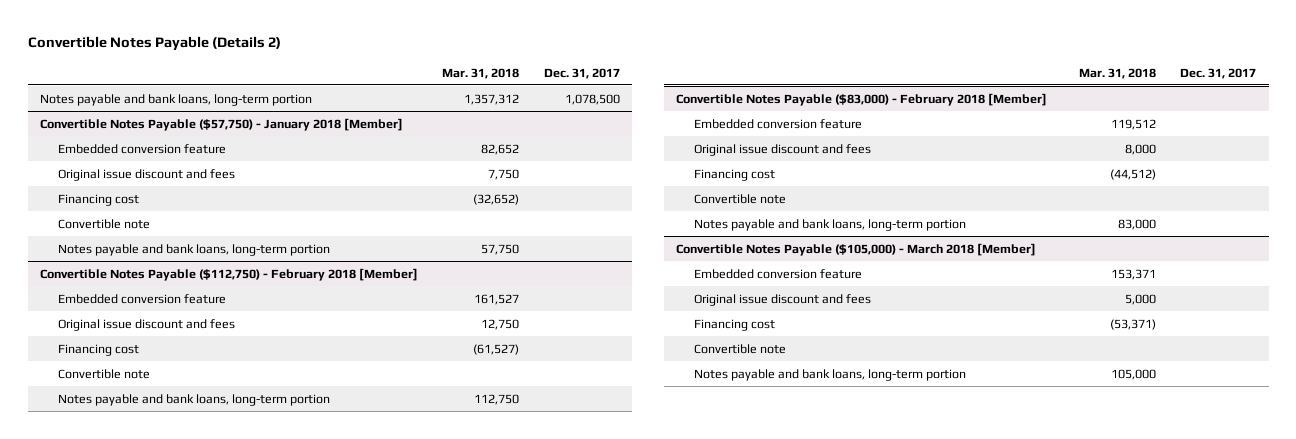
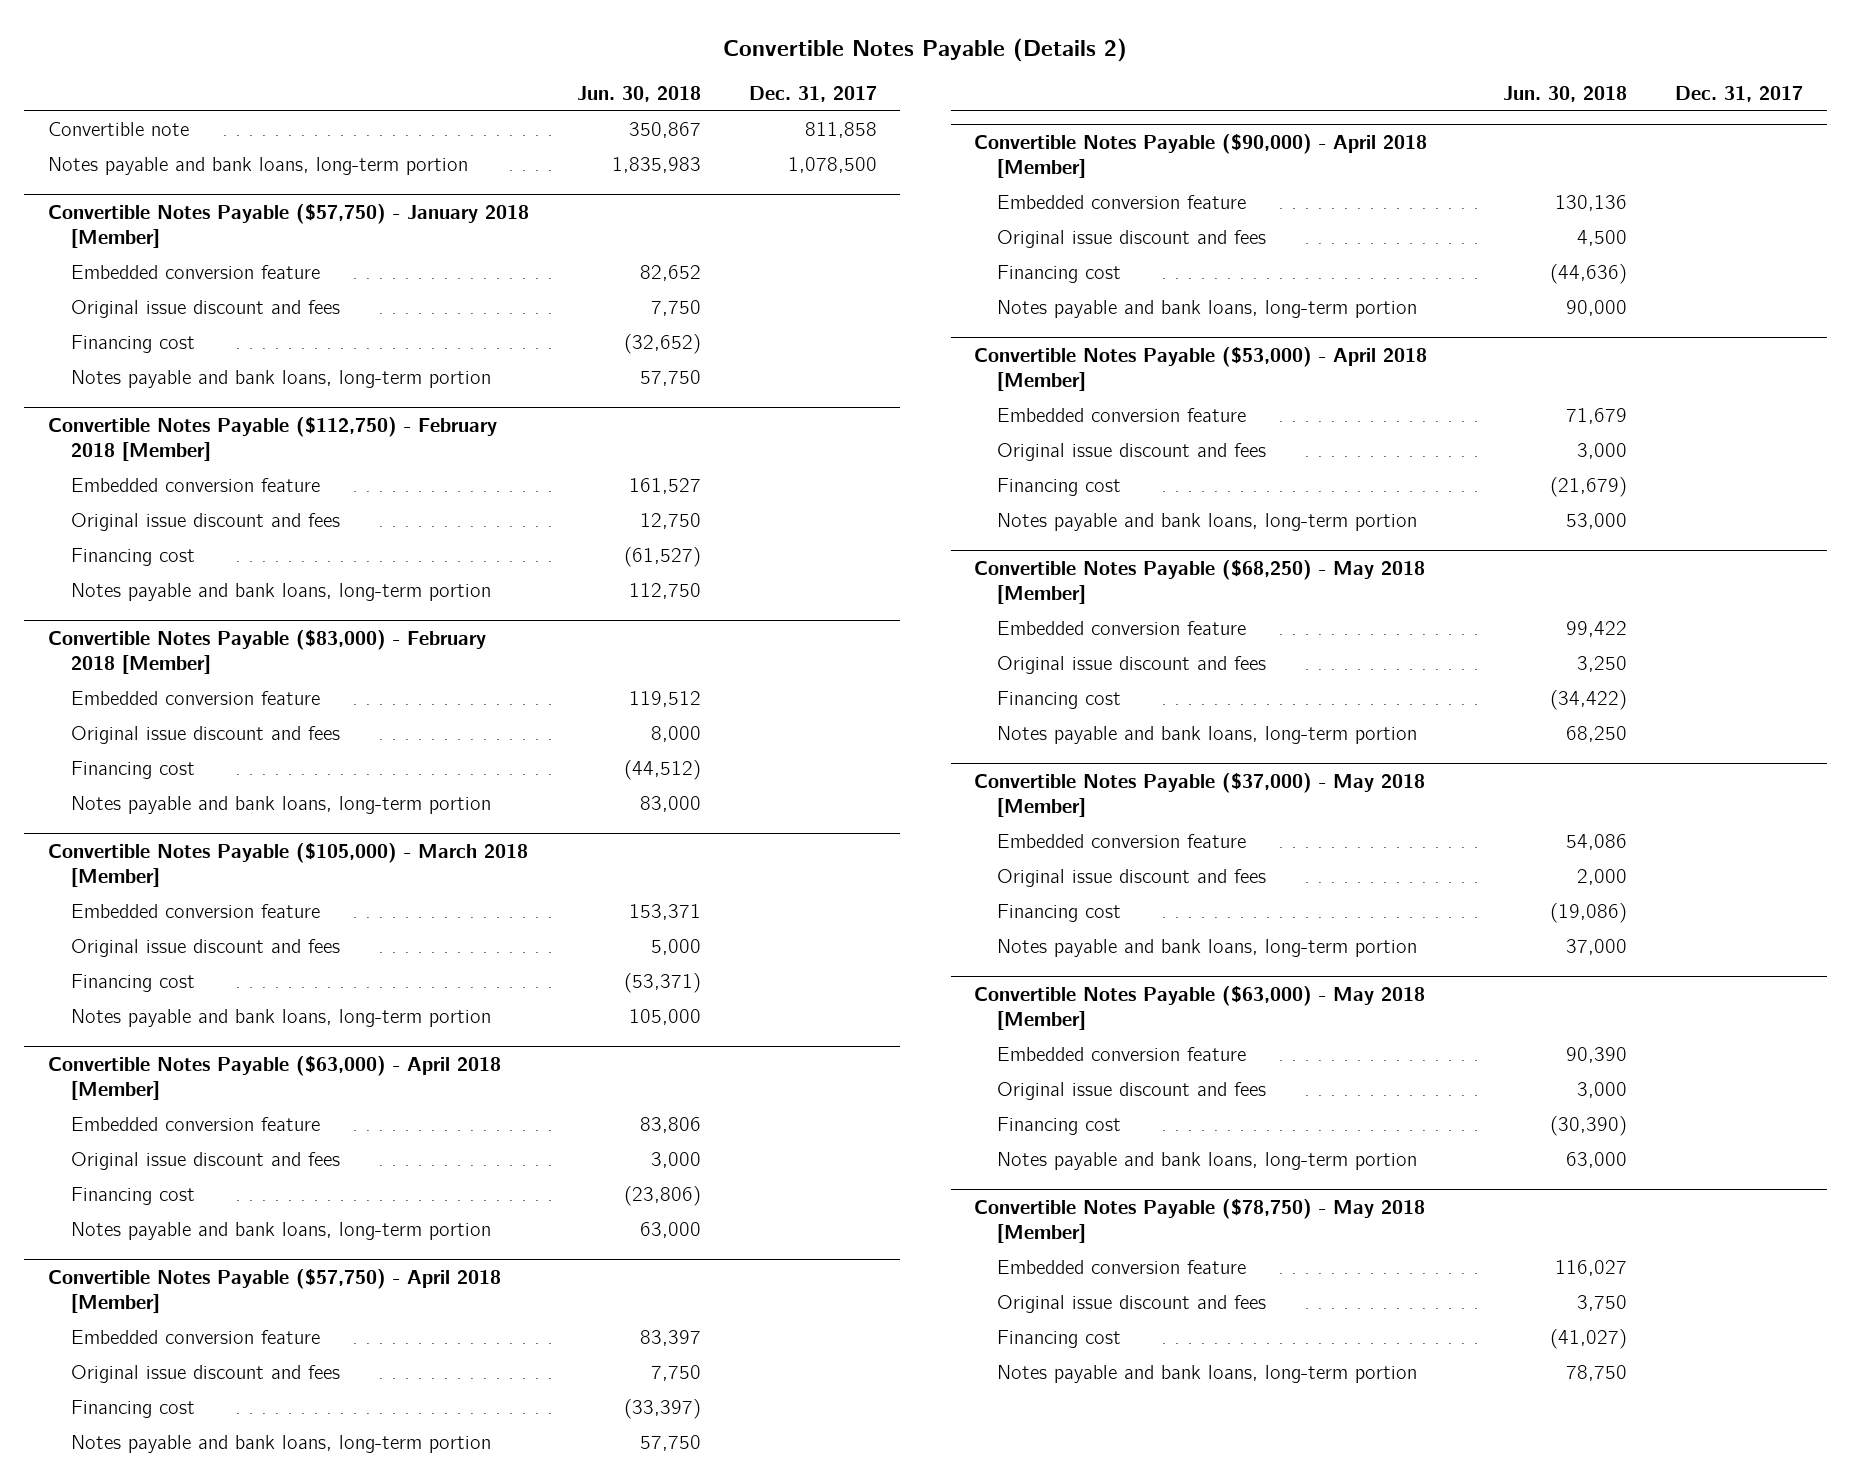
[442,67,520,79] Mar. 31, 2018 -> none
none -> [576,85,701,102] Jun. 30, 2018
none -> [48,122,190,137] Convertible note
[57,218,150,229] Convertible note -> none
[57,368,150,379] Convertible note -> none
[693,193,786,204] Convertible note -> none
[693,343,786,354] Convertible note -> none
none -> [48,1055,502,1101] Convertible Notes Payable ($63,000) - April 2018 [Member]
none -> [70,1117,320,1132] Embedded conversion feature
none -> [70,1152,340,1171] Original issue discount and fees
none -> [70,1187,195,1206] Financing cost
none -> [70,1222,491,1241] Notes payable and bank loans, long-term portion
none -> [48,1268,502,1314] Convertible Notes Payable ($57,750) - April 2018 [Member]
none -> [70,1330,320,1345] Embedded conversion feature
none -> [70,1365,340,1384] Original issue discount and fees
none -> [70,1400,195,1419] Financing cost
none -> [70,1435,491,1454] Notes payable and bank loans, long-term portion
none -> [974,133,1428,179] Convertible Notes Payable ($90,000) - April 2018 [Member]
none -> [996,195,1246,210] Embedded conversion feature
none -> [996,230,1266,249] Original issue discount and fees
none -> [996,265,1121,284] Financing cost
none -> [996,300,1417,319] Notes payable and bank loans, long-term portion
none -> [974,346,1428,392] Convertible Notes Payable ($53,000) - April 2018 [Member]
none -> [996,408,1246,423] Embedded conversion feature
none -> [996,443,1266,462] Original issue discount and fees
none -> [996,478,1121,497] Financing cost
none -> [996,513,1417,532] Notes payable and bank loans, long-term portion
none -> [974,559,1426,605] Convertible Notes Payable ($68,250) - May 2018 [Member]
none -> [996,621,1246,636] Embedded conversion feature
none -> [996,656,1266,675] Original issue discount and fees
none -> [996,691,1121,710] Financing cost
none -> [996,726,1417,745] Notes payable and bank loans, long-term portion
none -> [974,772,1426,818] Convertible Notes Payable ($37,000) - May 2018 [Member]
none -> [996,834,1246,849] Embedded conversion feature
none -> [996,869,1266,888] Original issue discount and fees
none -> [996,904,1121,923] Financing cost
none -> [996,939,1417,958] Notes payable and bank loans, long-term portion
none -> [974,985,1426,1031] Convertible Notes Payable ($63,000) - May 2018 [Member]
none -> [996,1047,1246,1062] Embedded conversion feature
none -> [996,1082,1266,1101] Original issue discount and fees
none -> [996,1117,1121,1136] Financing cost
none -> [996,1152,1417,1171] Notes payable and bank loans, long-term portion
none -> [974,1198,1426,1244] Convertible Notes Payable ($78,750) - May 2018 [Member]
none -> [996,1260,1246,1275] Embedded conversion feature
none -> [996,1295,1266,1314] Original issue discount and fees
none -> [996,1330,1121,1349] Financing cost
none -> [996,1365,1417,1384] Notes payable and bank loans, long-term portion

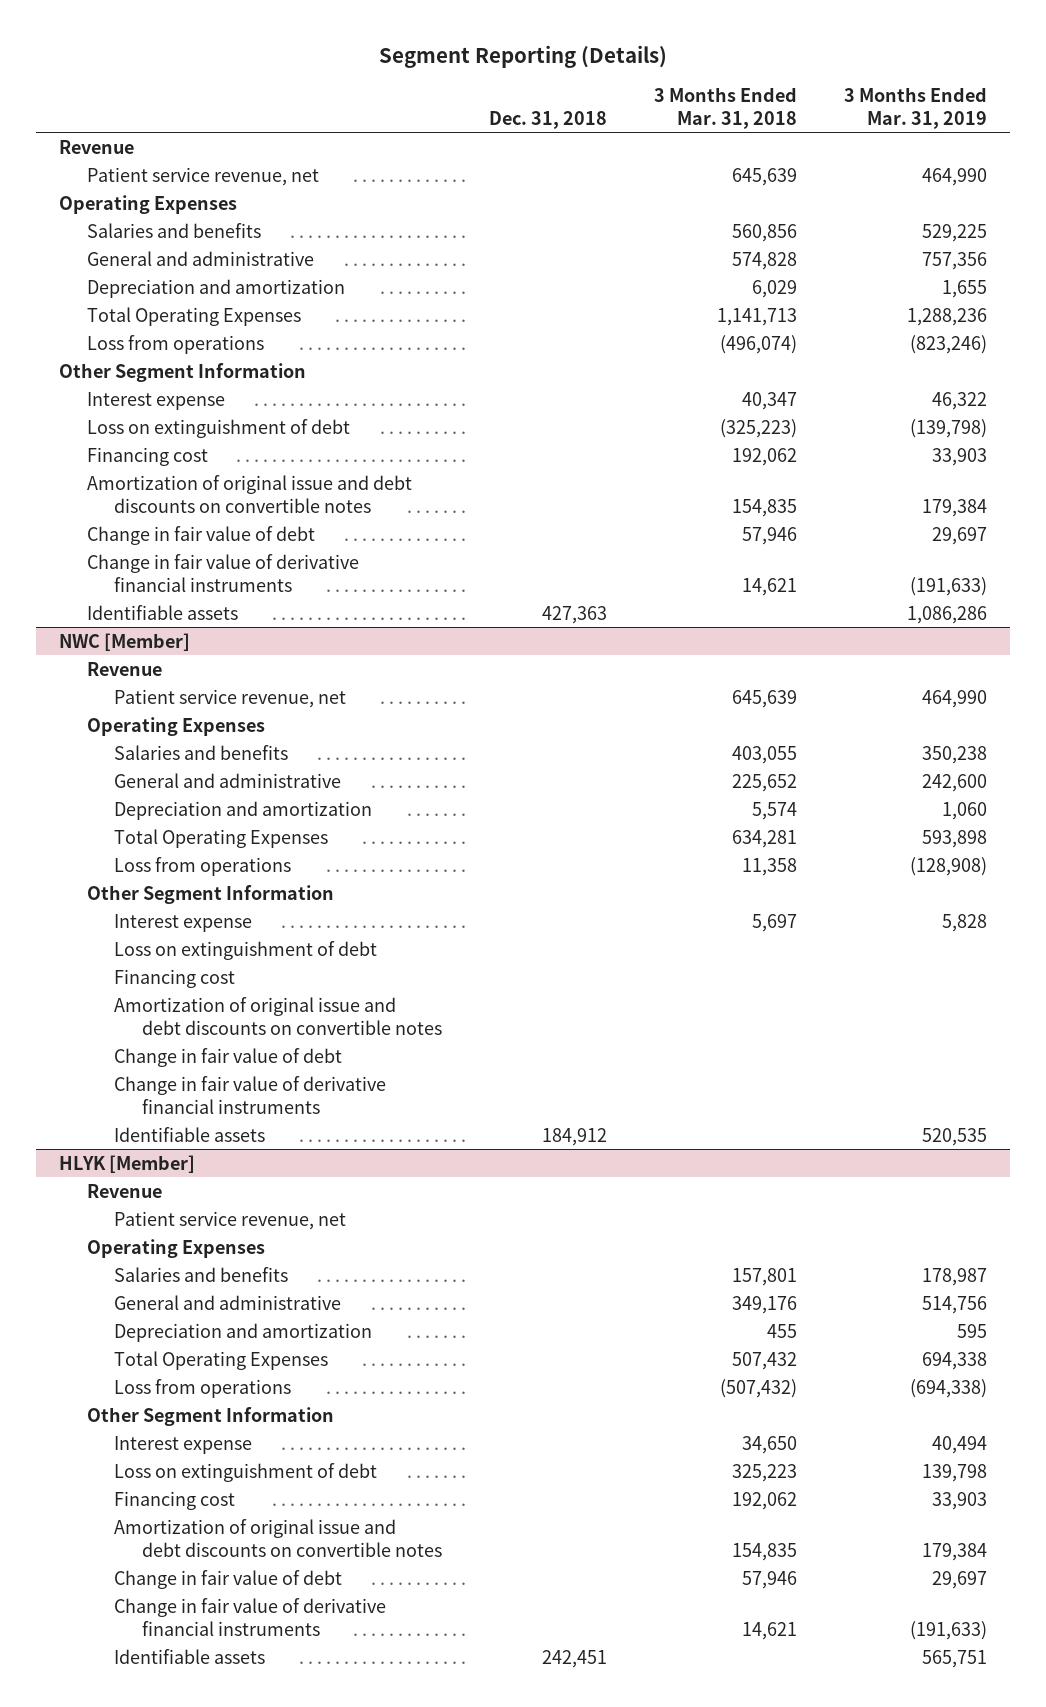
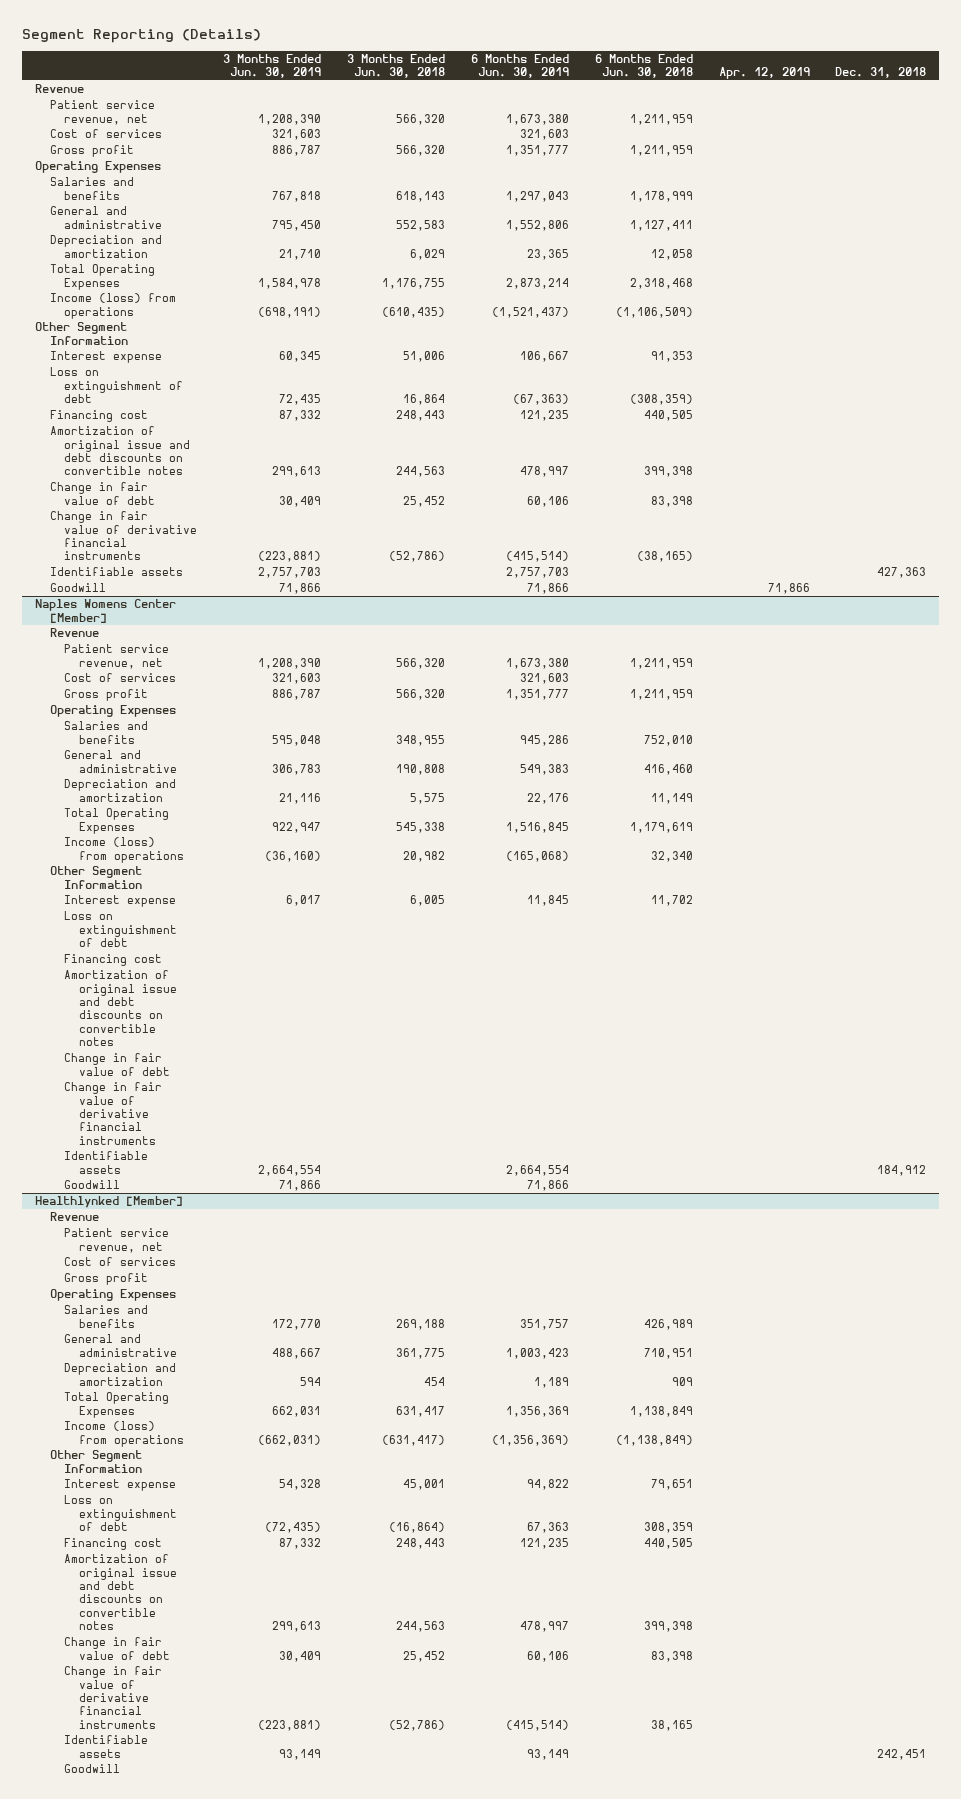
[653,86,797,129] 3 Months Ended Mar. 31, 2018 -> none
[843,86,987,129] 3 Months Ended Mar. 31, 2019 -> none
none -> [223,53,322,79] 3 Months Ended Jun. 30, 2019
none -> [346,53,445,79] 3 Months Ended Jun. 30, 2018
none -> [470,53,569,79] 6 Months Ended Jun. 30, 2019
none -> [594,53,693,79] 6 Months Ended Jun. 30, 2018
none -> [718,67,810,80] Apr. 12, 2019
none -> [49,129,162,139] Cost of services
none -> [49,145,134,158] Gross profit
[86,334,264,354] Loss from operations -> [49,293,176,319] Income (loss) from operations
none -> [49,583,106,593] Goodwill
[59,632,191,651] NWC [Member] -> [35,599,177,623] Naples Womens Center [Member]
none -> [64,673,177,683] Cost of services
none -> [64,689,149,702] Gross profit
[114,856,292,876] Loss from operations -> [64,837,184,863] Income (loss) from operations
none -> [64,1180,121,1190] Goodwill
[59,1154,196,1173] HLYK [Member] -> [35,1196,184,1209] Healthlynked [Member]
none -> [64,1257,177,1267] Cost of services
none -> [64,1273,149,1286] Gross profit
[114,1378,292,1398] Loss from operations -> [64,1421,184,1447] Income (loss) from operations
none -> [64,1764,121,1774] Goodwill

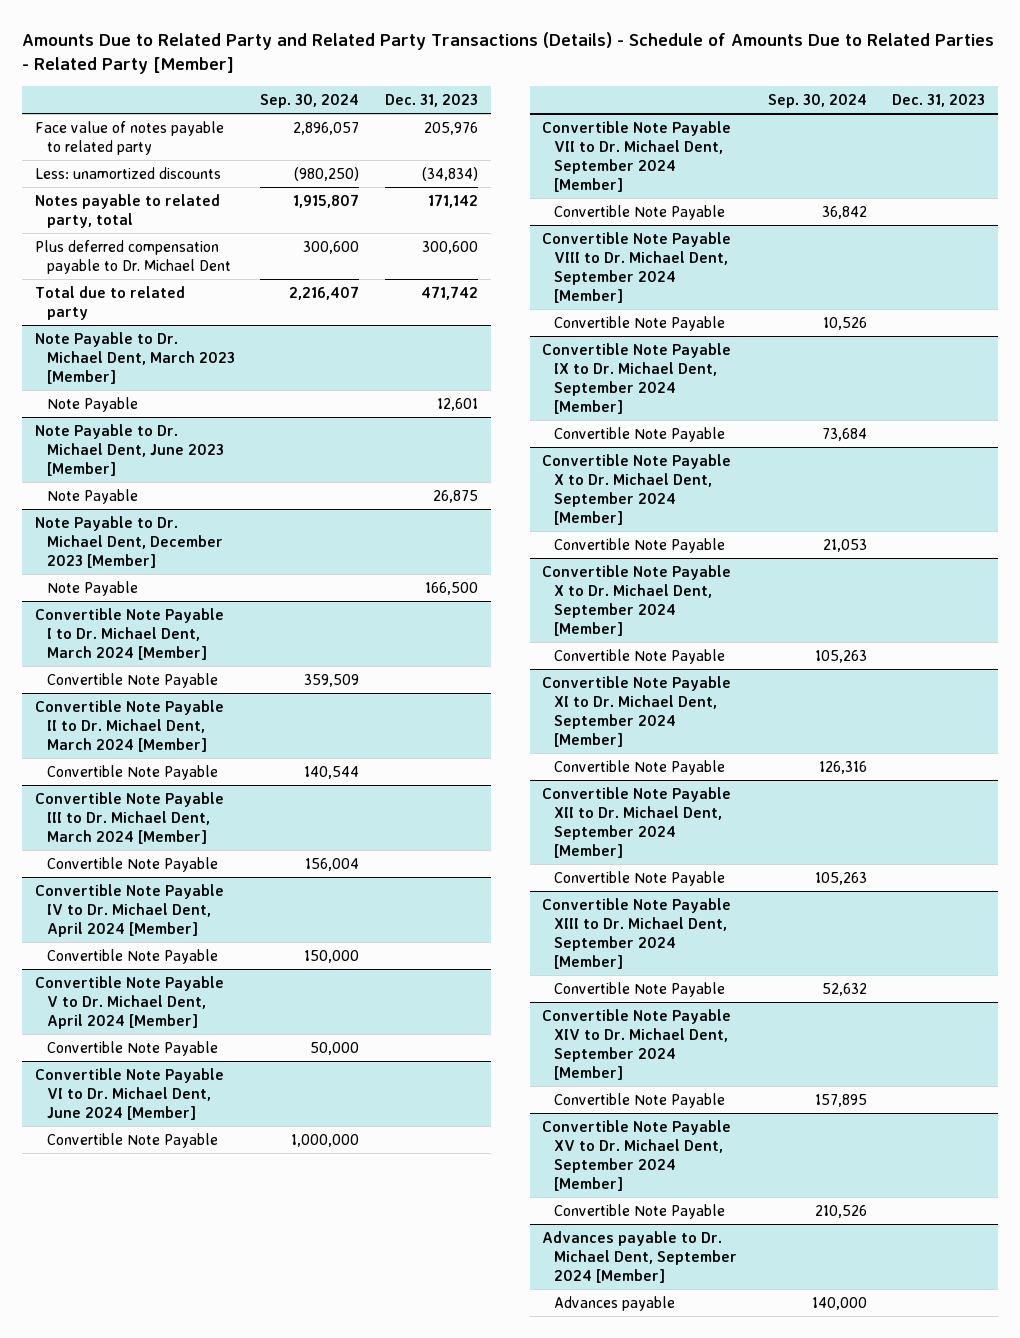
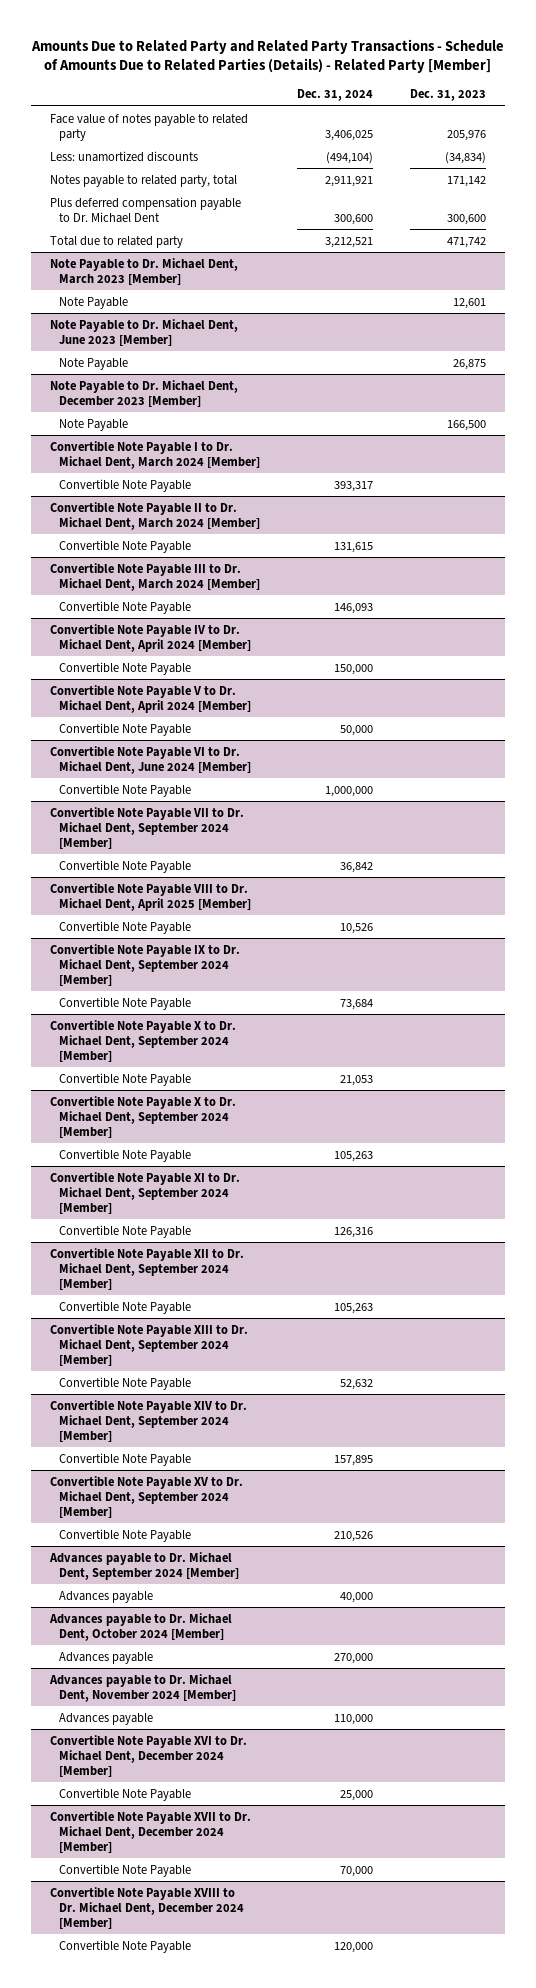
[22,32,995,75] Amounts Due to Related Party and Related Party Transactions (Details) - Schedule of Amounts Due to Related Parties - Related Party [Member] -> [31,38,505,74] Amounts Due to Related Party and Related Party Transactions - Schedule of Amounts Due to Related Parties (Details) - Related Party [Member]
[260,93,360,108] Sep. 30, 2024 -> none
none -> [297,89,374,102] Dec. 31, 2024
[542,231,732,304] Convertible Note Payable VIII to Dr. Michael Dent, September 2024 [Member] -> [50,882,251,911] Convertible Note Payable VIII to Dr. Michael Dent, April 2025 [Member]
none -> [49,1612,233,1641] Advances payable to Dr. Michael Dent, October 2024 [Member]
none -> [58,1651,153,1664] Advances payable
none -> [49,1673,236,1702] Advances payable to Dr. Michael Dent, November 2024 [Member]
none -> [58,1712,153,1725] Advances payable
none -> [50,1734,248,1777] Convertible Note Payable XVI to Dr. Michael Dent, December 2024 [Member]
none -> [58,1787,191,1801] Convertible Note Payable
none -> [50,1810,252,1853] Convertible Note Payable XVII to Dr. Michael Dent, December 2024 [Member]
none -> [58,1863,191,1877] Convertible Note Payable
none -> [50,1886,244,1929] Convertible Note Payable XVIII to Dr. Michael Dent, December 2024 [Member]
none -> [58,1939,191,1953] Convertible Note Payable

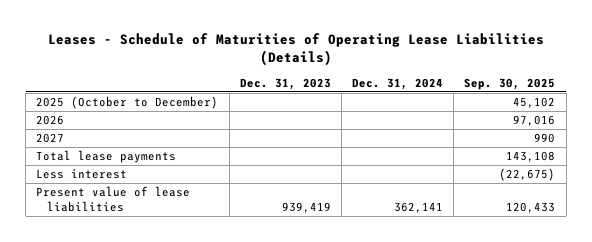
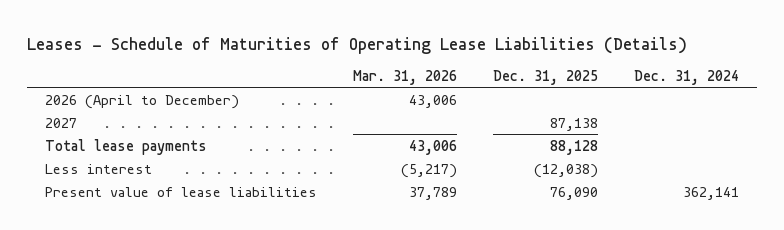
[239,77,331,90] Dec. 31, 2023 -> none
[464,77,556,90] Sep. 30, 2025 -> none
none -> [352,69,457,85] Mar. 31, 2026
none -> [492,69,598,85] Dec. 31, 2025
[36,115,65,126] 2026 -> none
[36,96,219,110] 2025 (October to December) -> [44,94,239,109] 2026 (April to December)

